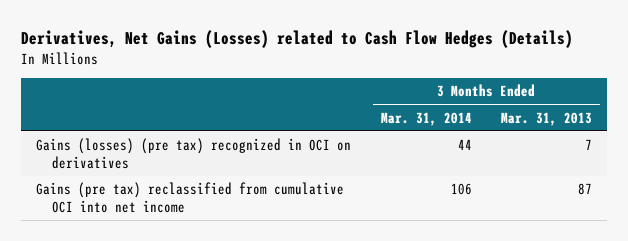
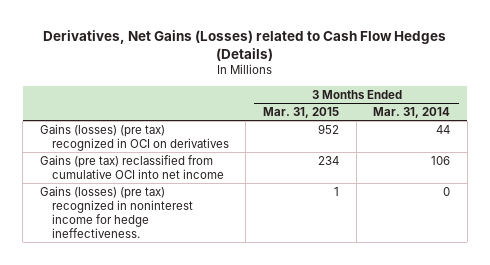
[501,111,593,126] Mar. 31, 2013 -> none
none -> [262,106,339,118] Mar. 31, 2015
none -> [40,185,193,239] Gains (losses) (pre tax) recognized in noninterest income for hedge ineffectiveness.

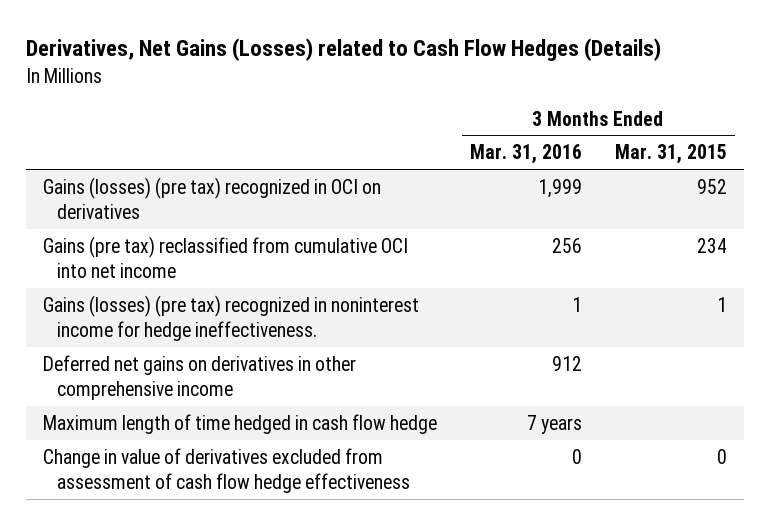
[373,106,451,118] Mar. 31, 2014 -> none
none -> [469,144,582,165] Mar. 31, 2016
none -> [42,354,356,400] Deferred net gains on derivatives in other comprehensive income
none -> [42,413,437,434] Maximum length of time hedged in cash flow hedge
none -> [42,447,410,493] Change in value of derivatives excluded from assessment of cash flow hedge effectiveness

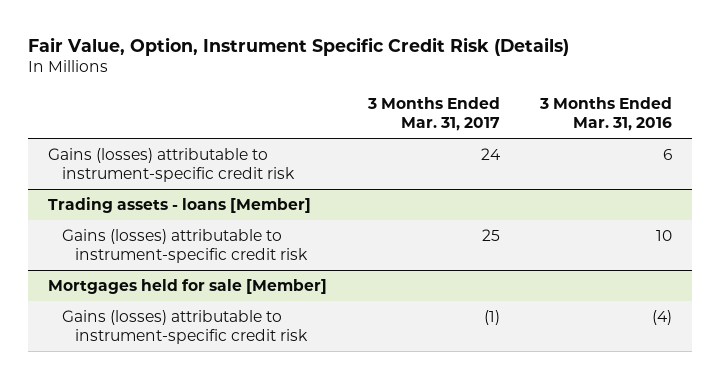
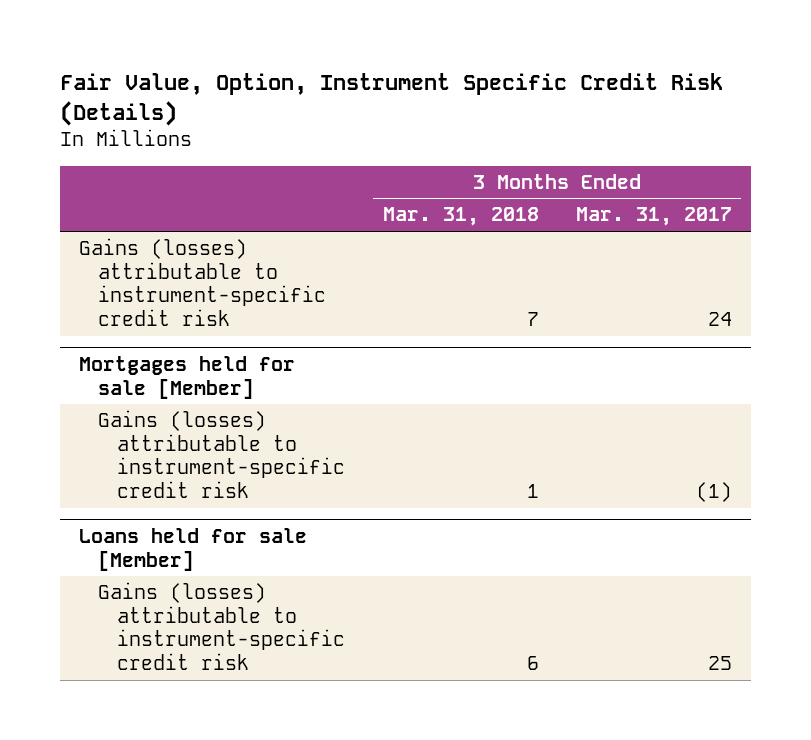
[539,96,673,132] 3 Months Ended Mar. 31, 2016 -> none
none -> [382,207,539,227] Mar. 31, 2018
[47,196,311,213] Trading assets - loans [Member] -> none
[61,228,309,264] Gains (losses) attributable to instrument-specific credit risk -> none
none -> [79,527,308,571] Loans held for sale [Member]
none -> [98,582,346,670] Gains (losses) attributable to instrument-specific credit risk

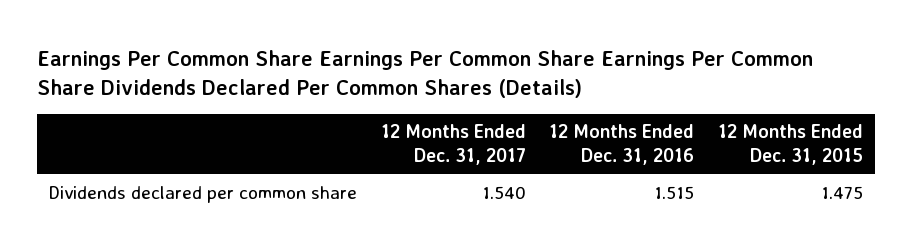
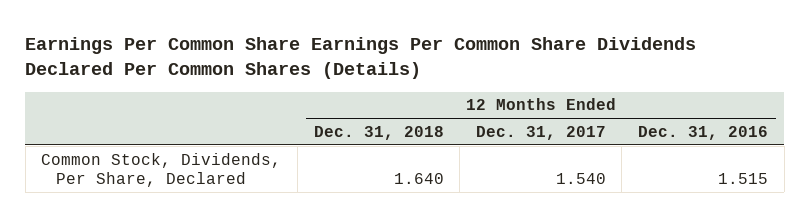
[36,49,813,99] Earnings Per Common Share Earnings Per Common Share Earnings Per Common Share Dividends Declared Per Common Shares (Details) -> [25,37,697,80] Earnings Per Common Share Earnings Per Common Share Dividends Declared Per Common Shares (Details)
[717,124,863,165] 12 Months Ended Dec. 31, 2015 -> none
none -> [313,125,444,140] Dec. 31, 2018
[48,185,358,203] Dividends declared per common share -> [41,152,282,188] Common Stock, Dividends, Per Share, Declared

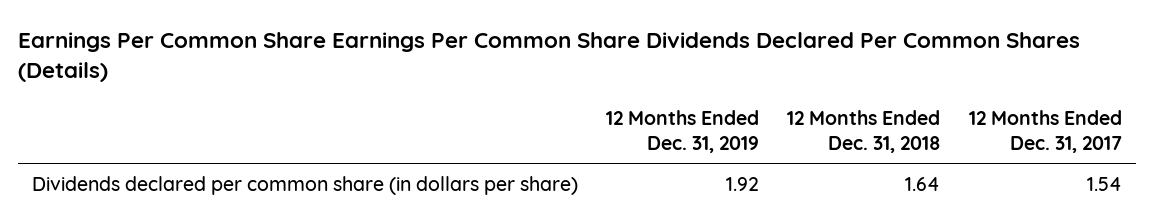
[638,125,769,140] Dec. 31, 2016 -> none
none -> [606,109,760,154] 12 Months Ended Dec. 31, 2019
[41,152,282,188] Common Stock, Dividends, Per Share, Declared -> [31,176,578,196] Dividends declared per common share (in dollars per share)
[393,173,444,185] 1.640 -> [905,177,941,192] 1.64
[555,173,606,185] 1.540 -> [1086,177,1122,192] 1.54

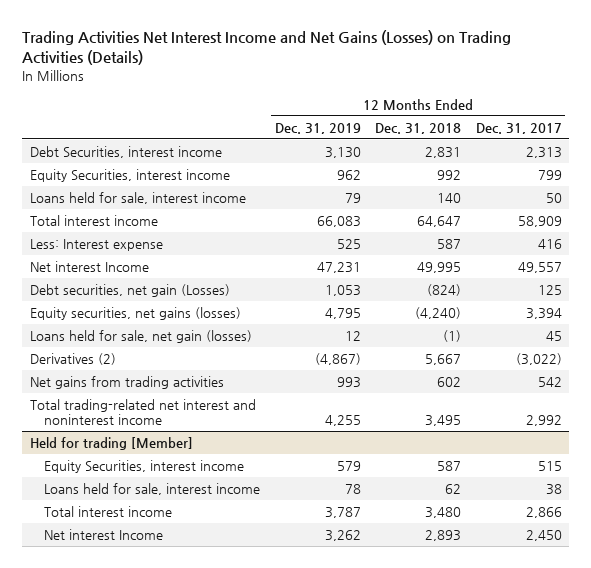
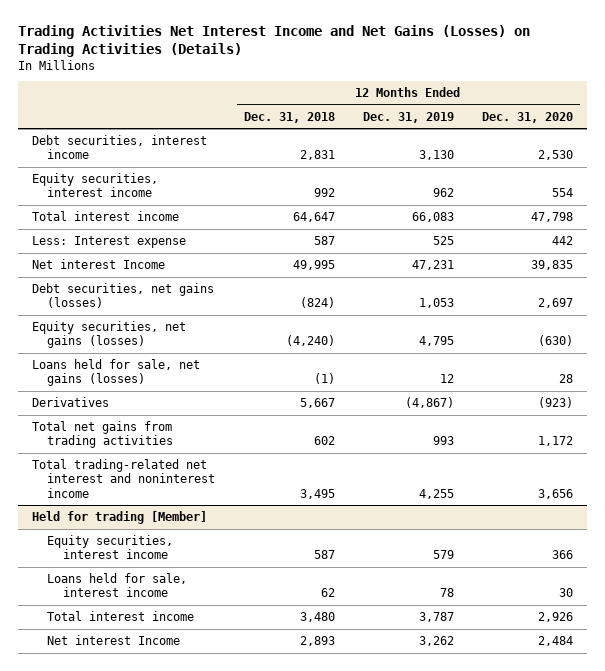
[475,122,562,134] Dec. 31, 2017 -> none
none -> [481,111,573,123] Dec. 31, 2020
[29,192,246,205] Loans held for sale, interest income -> none
[29,146,222,159] Debt Securities, interest income -> [32,134,208,160] Debt securities, interest income
[29,169,230,183] Equity Securities, interest income -> [32,172,159,198] Equity securities, interest income
[29,284,230,298] Debt securities, net gain (Losses) -> [32,282,215,309] Debt securities, net gains (losses)
[29,330,252,344] Loans held for sale, net gain (losses) -> [32,358,201,387] Loans held for sale, net gains (losses)
[29,353,116,366] Derivatives (2) -> [32,396,110,407] Derivatives
[29,376,224,390] Net gains from trading activities -> [32,420,174,449] Total net gains from trading activities
[44,460,245,474] Equity Securities, interest income -> [47,534,174,560] Equity securities, interest income

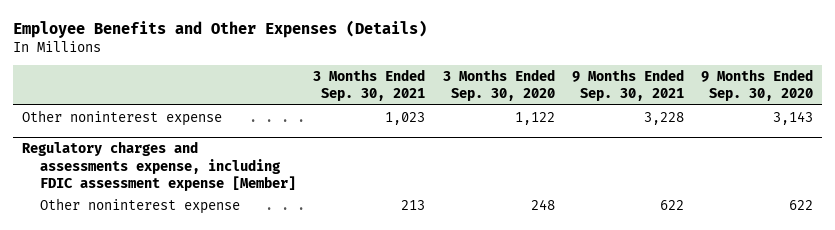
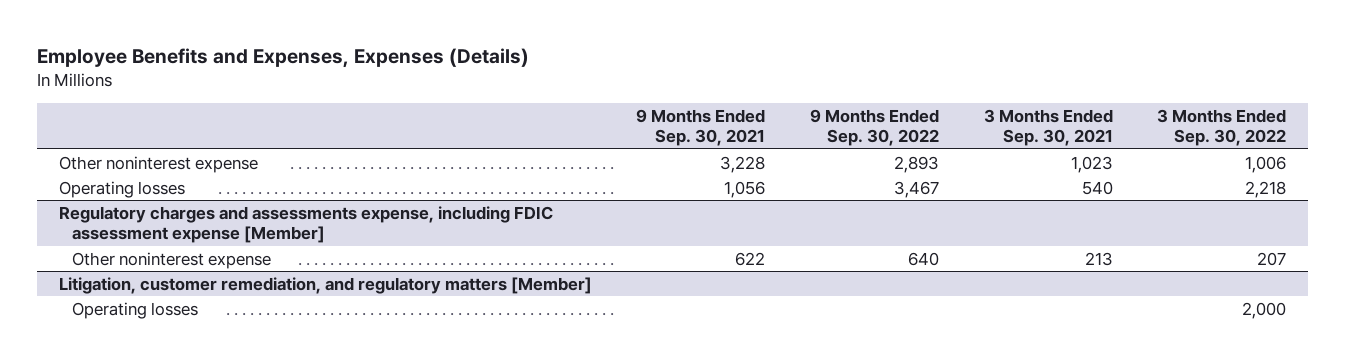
[13,19,428,38] Employee Benefits and Other Expenses (Details) -> [36,47,529,68] Employee Benefits and Expenses, Expenses (Details)
[442,68,555,102] 3 Months Ended Sep. 30, 2020 -> none
[701,68,814,102] 9 Months Ended Sep. 30, 2020 -> none
none -> [810,108,940,146] 9 Months Ended Sep. 30, 2022
none -> [1157,108,1287,146] 3 Months Ended Sep. 30, 2022
none -> [58,180,185,198] Operating losses
none -> [58,276,592,294] Litigation, customer remediation, and regulatory matters [Member]
none -> [71,301,198,319] Operating losses

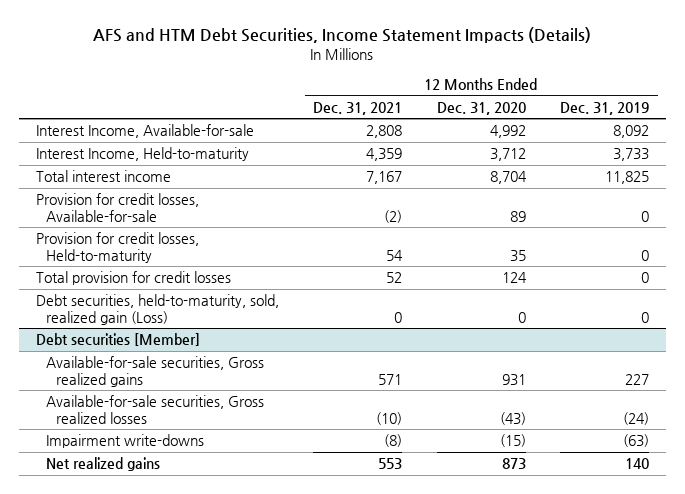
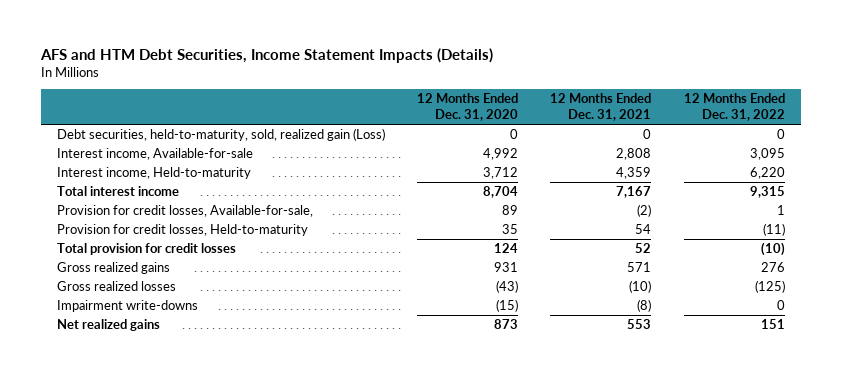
[560,101,650,115] Dec. 31, 2019 -> none
none -> [683,93,785,122] 12 Months Ended Dec. 31, 2022
[35,294,279,325] Debt securities, held-to-maturity, sold, realized gain (Loss) -> [56,128,385,142] Debt securities, held-to-maturity, sold, realized gain (Loss)
[35,124,254,139] Interest Income, Available-for-sale -> [56,148,253,161] Interest income, Available-for-sale
[35,147,249,162] Interest Income, Held-to-maturity -> [56,167,251,180] Interest income, Held-to-maturity
[35,193,199,222] Provision for credit losses, Available-for-sale -> [56,205,313,218] Provision for credit losses, Available-for-sale,
[35,333,200,347] Debt securities [Member] -> none
[46,356,265,387] Available-for-sale securities, Gross realized gains -> [56,262,170,275] Gross realized gains
[46,395,265,424] Available-for-sale securities, Gross realized losses -> [56,281,176,292] Gross realized losses

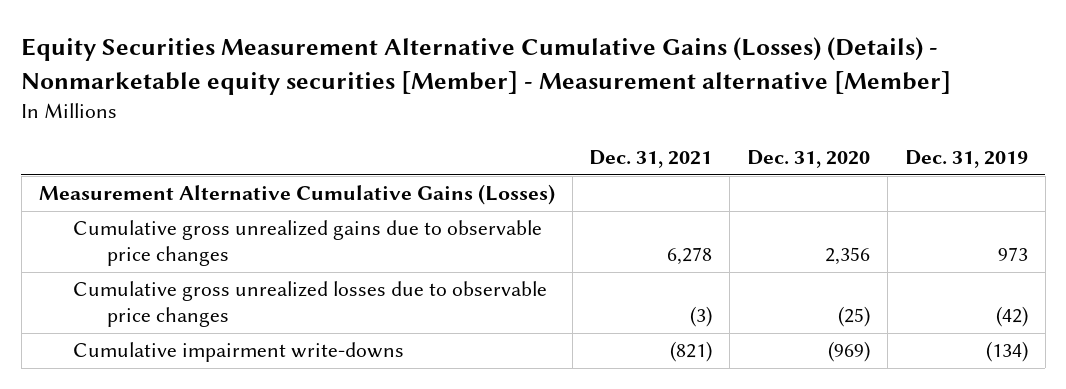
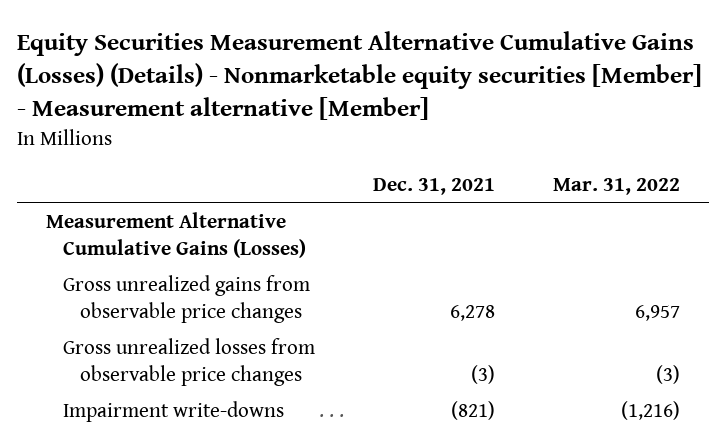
[747,150,871,169] Dec. 31, 2020 -> none
[904,150,1028,169] Dec. 31, 2019 -> none
none -> [552,177,680,195] Mar. 31, 2022
[72,220,542,267] Cumulative gross unrealized gains due to observable price changes -> [62,274,310,323] Gross unrealized gains from observable price changes
[72,281,547,328] Cumulative gross unrealized losses due to observable price changes -> [62,337,315,386] Gross unrealized losses from observable price changes
[72,342,404,363] Cumulative impairment write-downs -> [62,400,284,422] Impairment write-downs

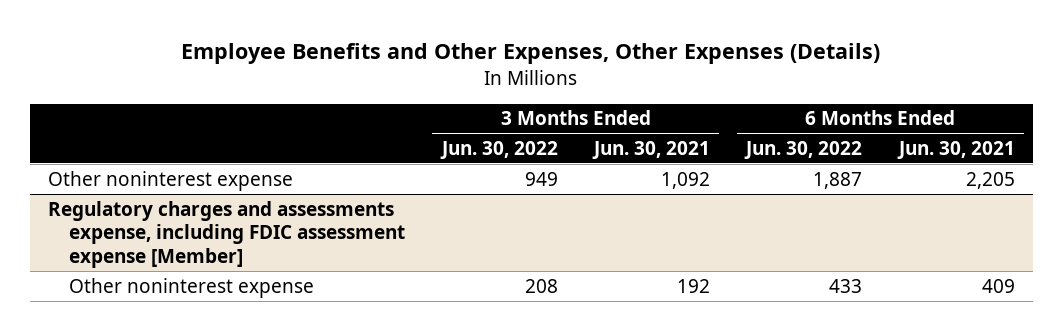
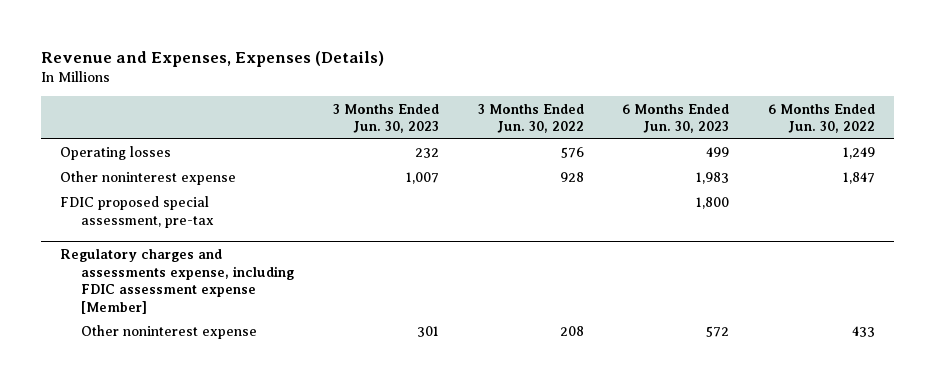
[181,43,881,65] Employee Benefits and Other Expenses, Other Expenses (Details) -> [41,51,385,68] Revenue and Expenses, Expenses (Details)
[591,140,710,159] Jun. 30, 2021 -> none
[896,140,1015,159] Jun. 30, 2021 -> none
none -> [333,103,440,134] 3 Months Ended Jun. 30, 2023
none -> [622,103,730,134] 6 Months Ended Jun. 30, 2023
none -> [60,146,172,161] Operating losses
[524,171,558,186] 949 -> [559,172,584,183] 928
[813,171,863,189] 1,887 -> [843,172,876,185] 1,847
none -> [60,196,215,228] FDIC proposed special assessment, pre-tax

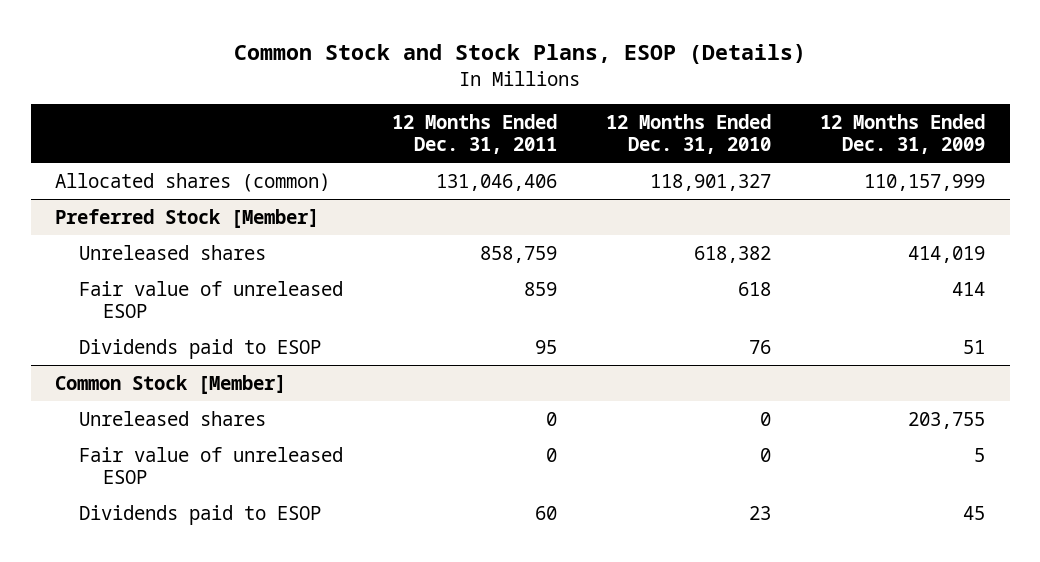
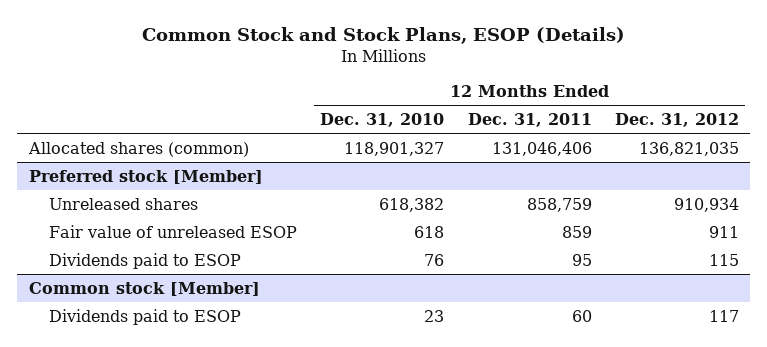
[820,114,986,155] 12 Months Ended Dec. 31, 2009 -> none
none -> [614,113,739,128] Dec. 31, 2012
[55,208,320,228] Preferred Stock [Member] -> [28,169,263,184] Preferred stock [Member]
[79,410,267,426] Unreleased shares -> none
[79,446,344,484] Fair value of unreleased ESOP -> none
[55,374,287,394] Common Stock [Member] -> [28,281,260,296] Common stock [Member]

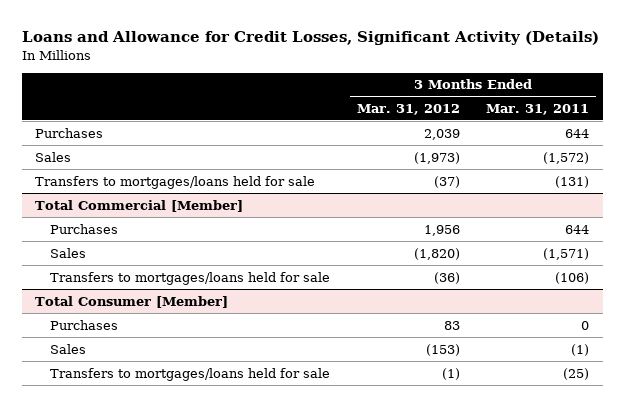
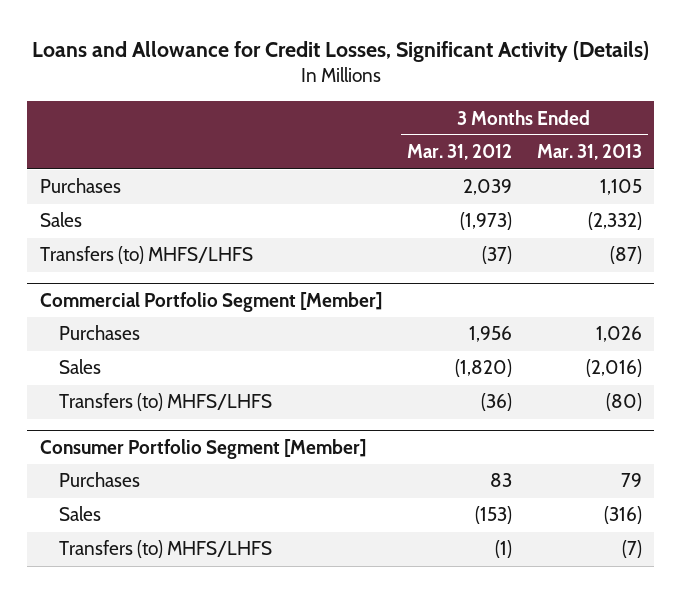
[486,103,590,115] Mar. 31, 2011 -> none
none -> [536,144,642,161] Mar. 31, 2013
[34,199,243,212] Total Commercial [Member] -> none
[34,175,315,189] Transfers to mortgages/loans held for sale -> [39,246,253,265] Transfers (to) MHFS/LHFS
none -> [39,291,382,312] Commercial Portfolio Segment [Member]
[34,295,228,308] Total Consumer [Member] -> none
[50,271,331,285] Transfers to mortgages/loans held for sale -> [58,393,272,412] Transfers (to) MHFS/LHFS
none -> [39,438,366,459] Consumer Portfolio Segment [Member]
[50,367,331,381] Transfers to mortgages/loans held for sale -> [58,540,272,559] Transfers (to) MHFS/LHFS

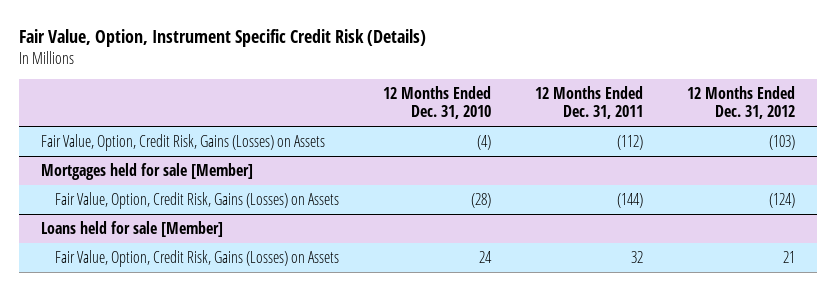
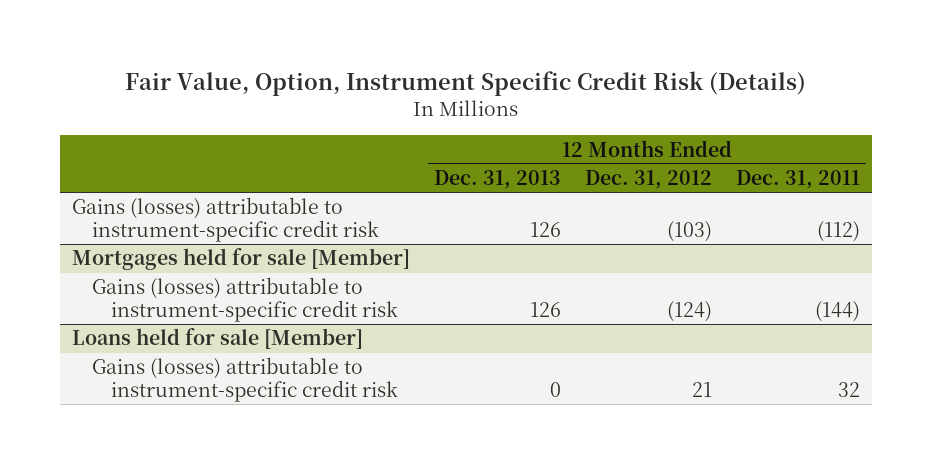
[382,86,491,120] 12 Months Ended Dec. 31, 2010 -> none
none -> [433,170,561,190] Dec. 31, 2013
[40,134,325,152] Fair Value, Option, Credit Risk, Gains (Losses) on Assets -> [71,197,379,242] Gains (losses) attributable to instrument-specific credit risk
[54,192,339,210] Fair Value, Option, Credit Risk, Gains (Losses) on Assets -> [91,277,399,322] Gains (losses) attributable to instrument-specific credit risk
[54,250,339,268] Fair Value, Option, Credit Risk, Gains (Losses) on Assets -> [91,357,399,402] Gains (losses) attributable to instrument-specific credit risk

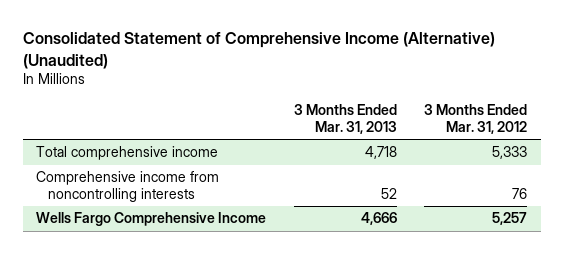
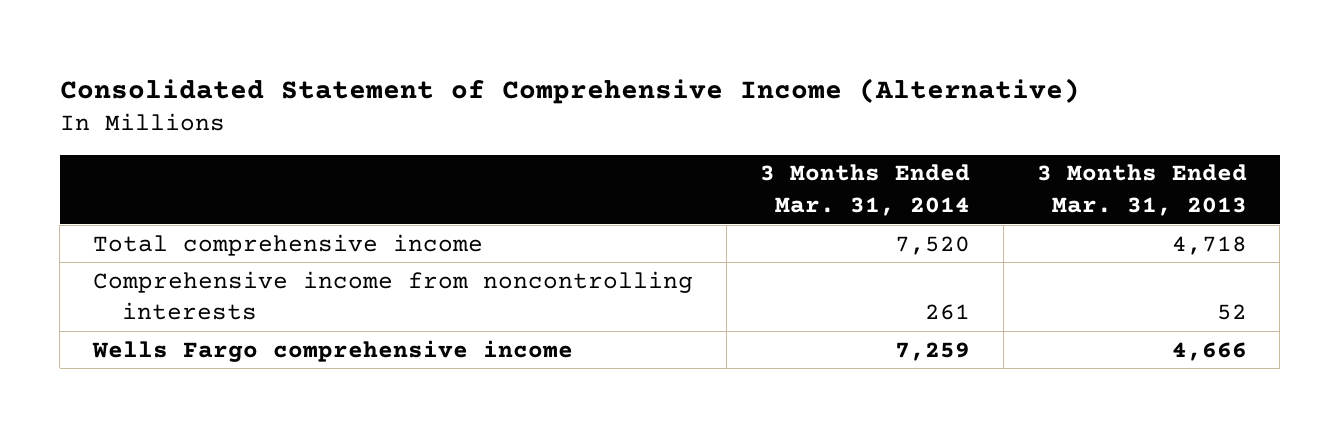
[22,32,495,69] Consolidated Statement of Comprehensive Income (Alternative) (Unaudited) -> [59,77,1080,104] Consolidated Statement of Comprehensive Income (Alternative)
[423,104,527,135] 3 Months Ended Mar. 31, 2012 -> none
none -> [759,164,970,216] 3 Months Ended Mar. 31, 2014
[36,212,267,227] Wells Fargo Comprehensive Income -> [92,339,574,362] Wells Fargo comprehensive income

